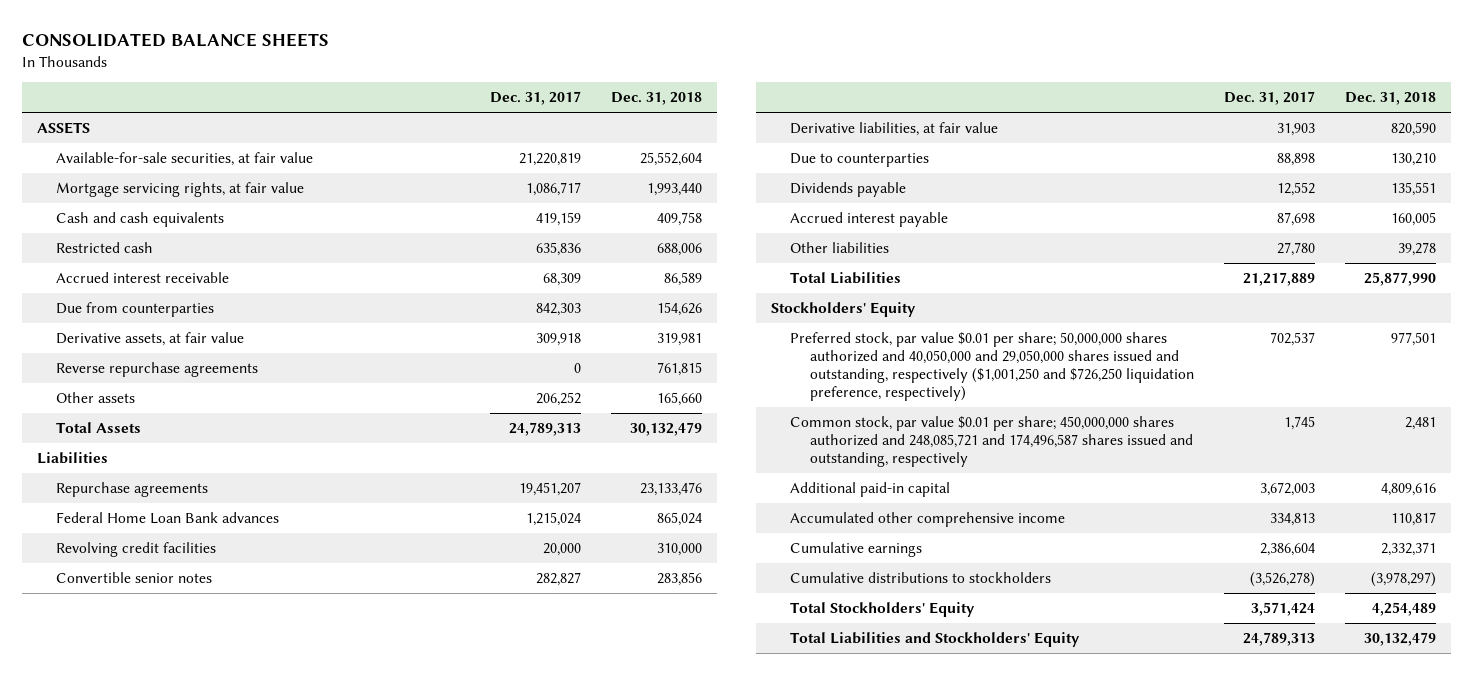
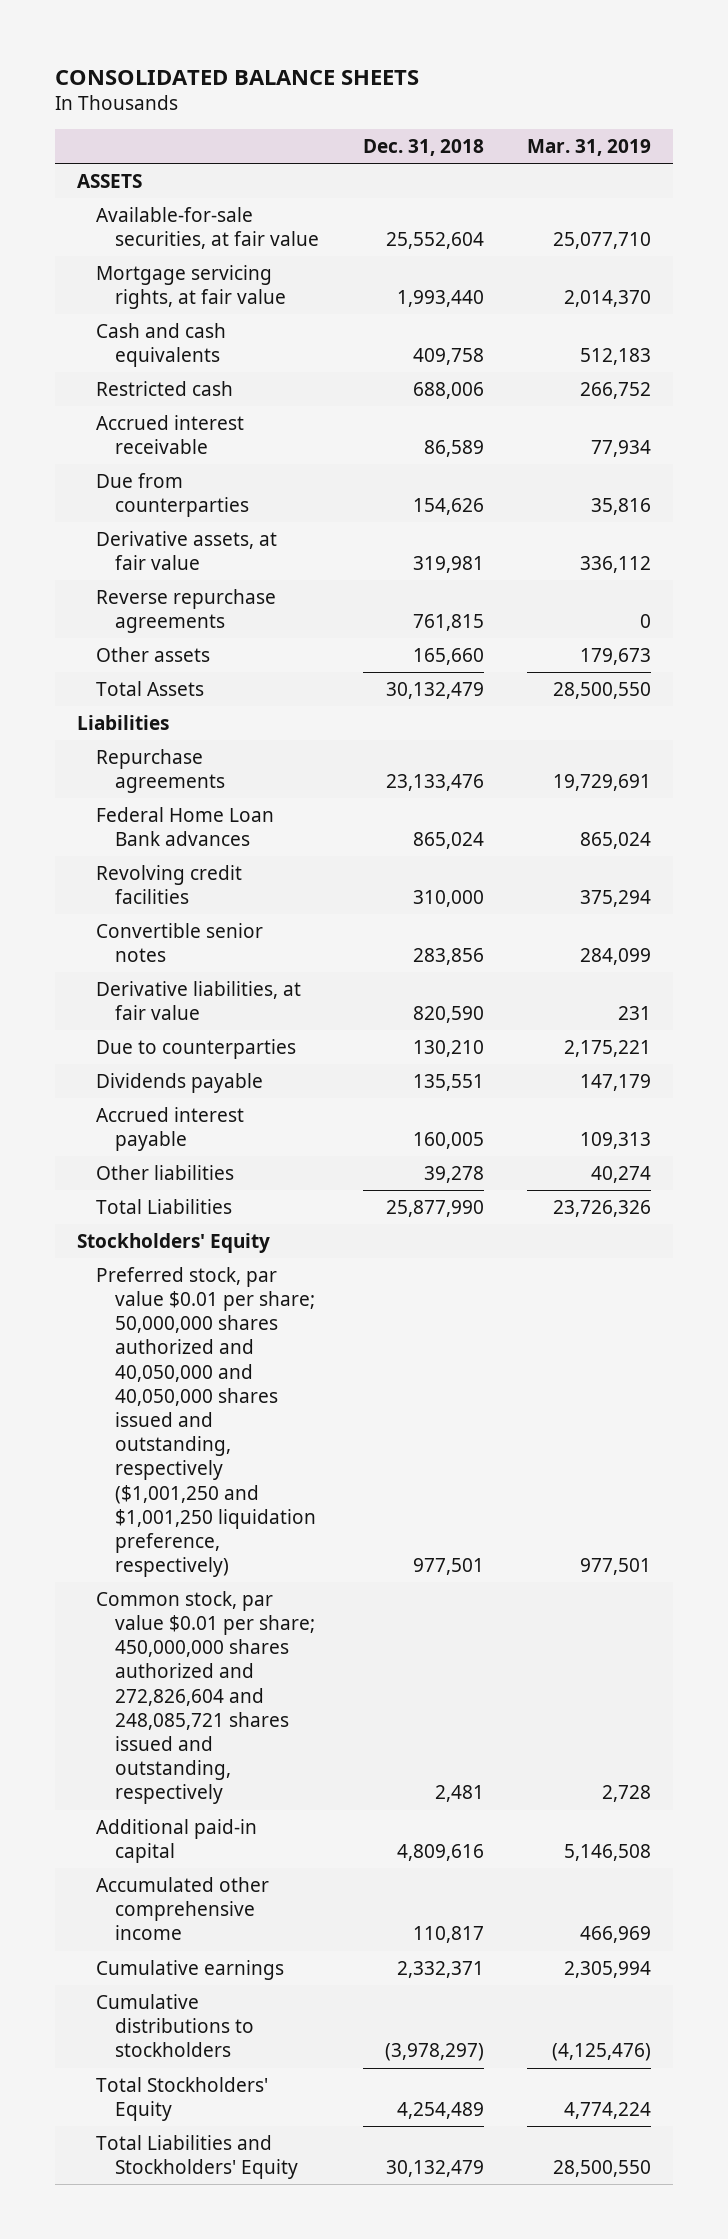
[489,91,581,106] Dec. 31, 2017 -> none
none -> [527,139,652,157] Mar. 31, 2019
[790,332,1194,401] Preferred stock, par value $0.01 per share; 50,000,000 shares authorized and 40,050,000 and 29,050,000 shares issued and outstanding, respectively ($1,001,250 and $726,250 liquidation preference, respectively) -> [96,1266,317,1578] Preferred stock, par value $0.01 per share; 50,000,000 shares authorized and 40,050,000 and 40,050,000 shares issued and outstanding, respectively ($1,001,250 and $1,001,250 liquidation preference, respectively)
[790,416,1193,467] Common stock, par value $0.01 per share; 450,000,000 shares authorized and 248,085,721 and 174,496,587 shares issued and outstanding, respectively -> [96,1590,316,1805] Common stock, par value $0.01 per share; 450,000,000 shares authorized and 272,826,604 and 248,085,721 shares issued and outstanding, respectively

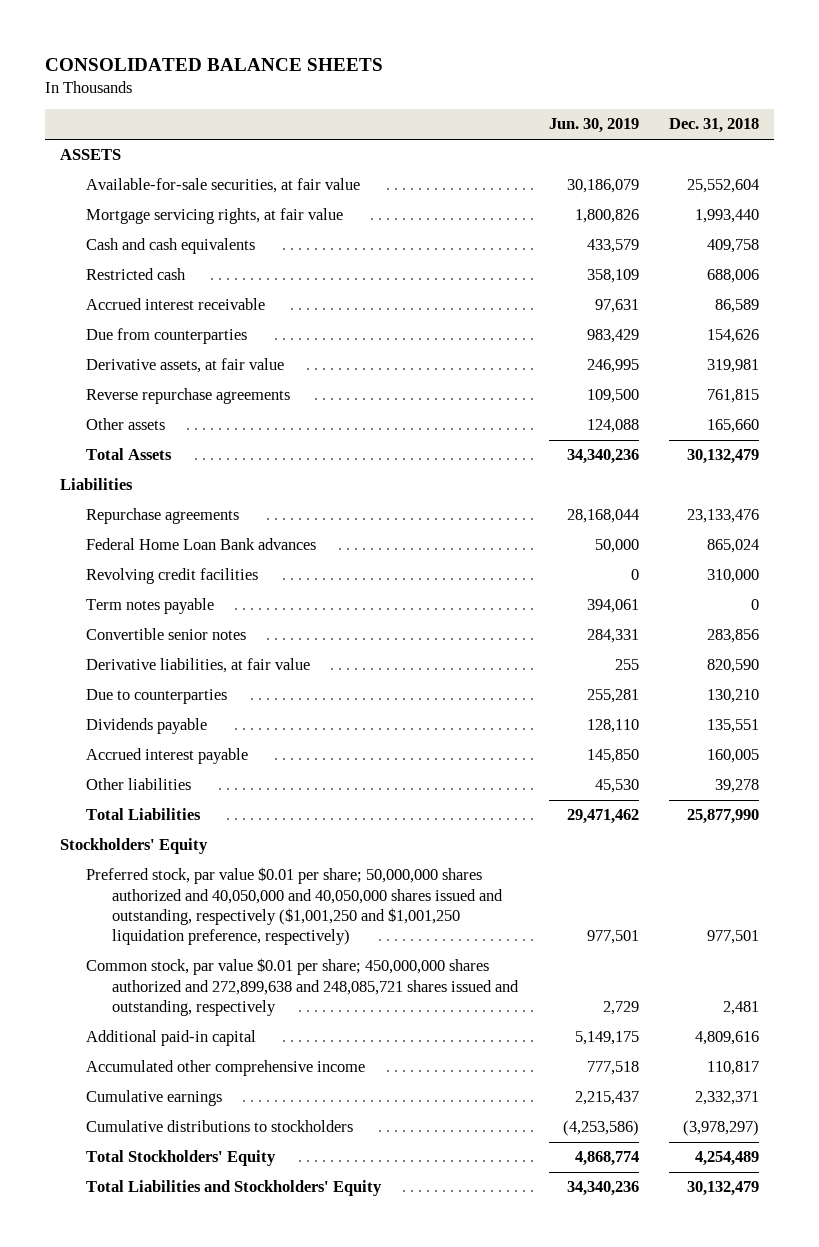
[527,139,652,157] Mar. 31, 2019 -> none
none -> [548,118,639,134] Jun. 30, 2019
none -> [86,598,215,615] Term notes payable
[96,1590,316,1805] Common stock, par value $0.01 per share; 450,000,000 shares authorized and 272,826,604 and 248,085,721 shares issued and outstanding, respectively -> [86,958,520,1017] Common stock, par value $0.01 per share; 450,000,000 shares authorized and 272,899,638 and 248,085,721 shares issued and outstanding, respectively

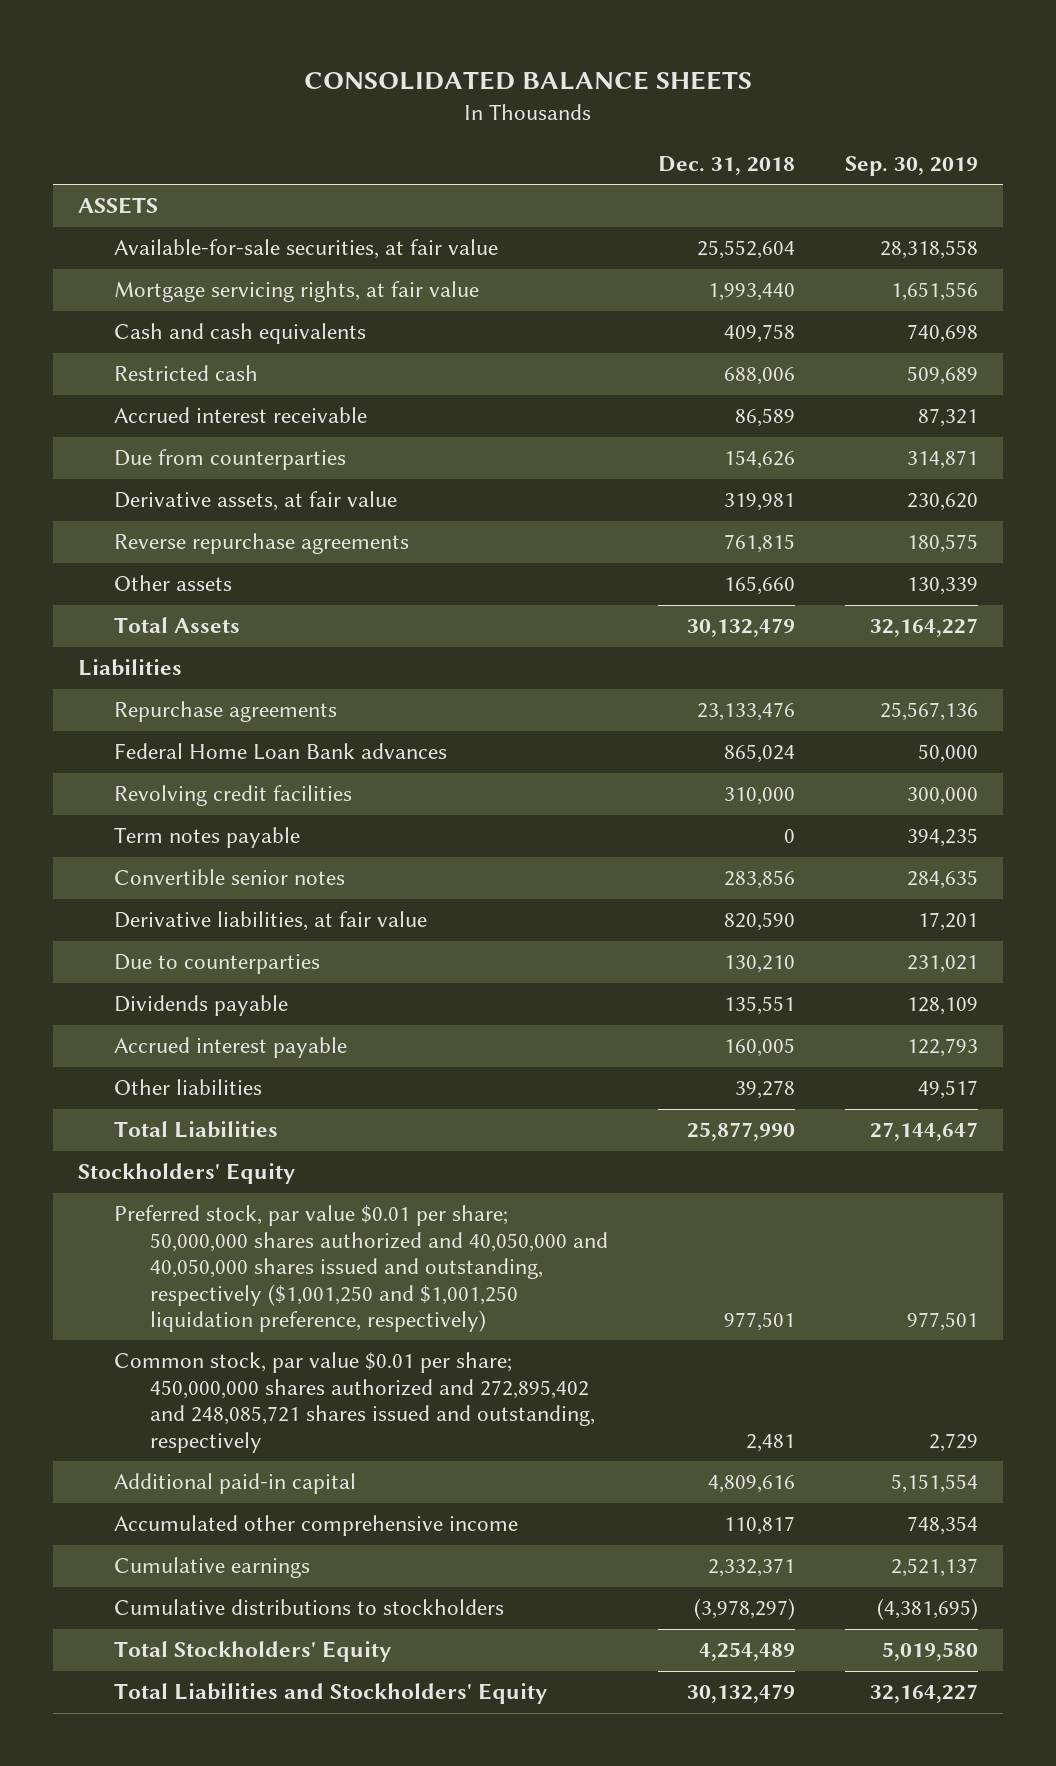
[548,118,639,134] Jun. 30, 2019 -> none
none -> [844,155,978,176] Sep. 30, 2019
[86,958,520,1017] Common stock, par value $0.01 per share; 450,000,000 shares authorized and 272,899,638 and 248,085,721 shares issued and outstanding, respectively -> [113,1352,595,1453] Common stock, par value $0.01 per share; 450,000,000 shares authorized and 272,895,402 and 248,085,721 shares issued and outstanding, respectively

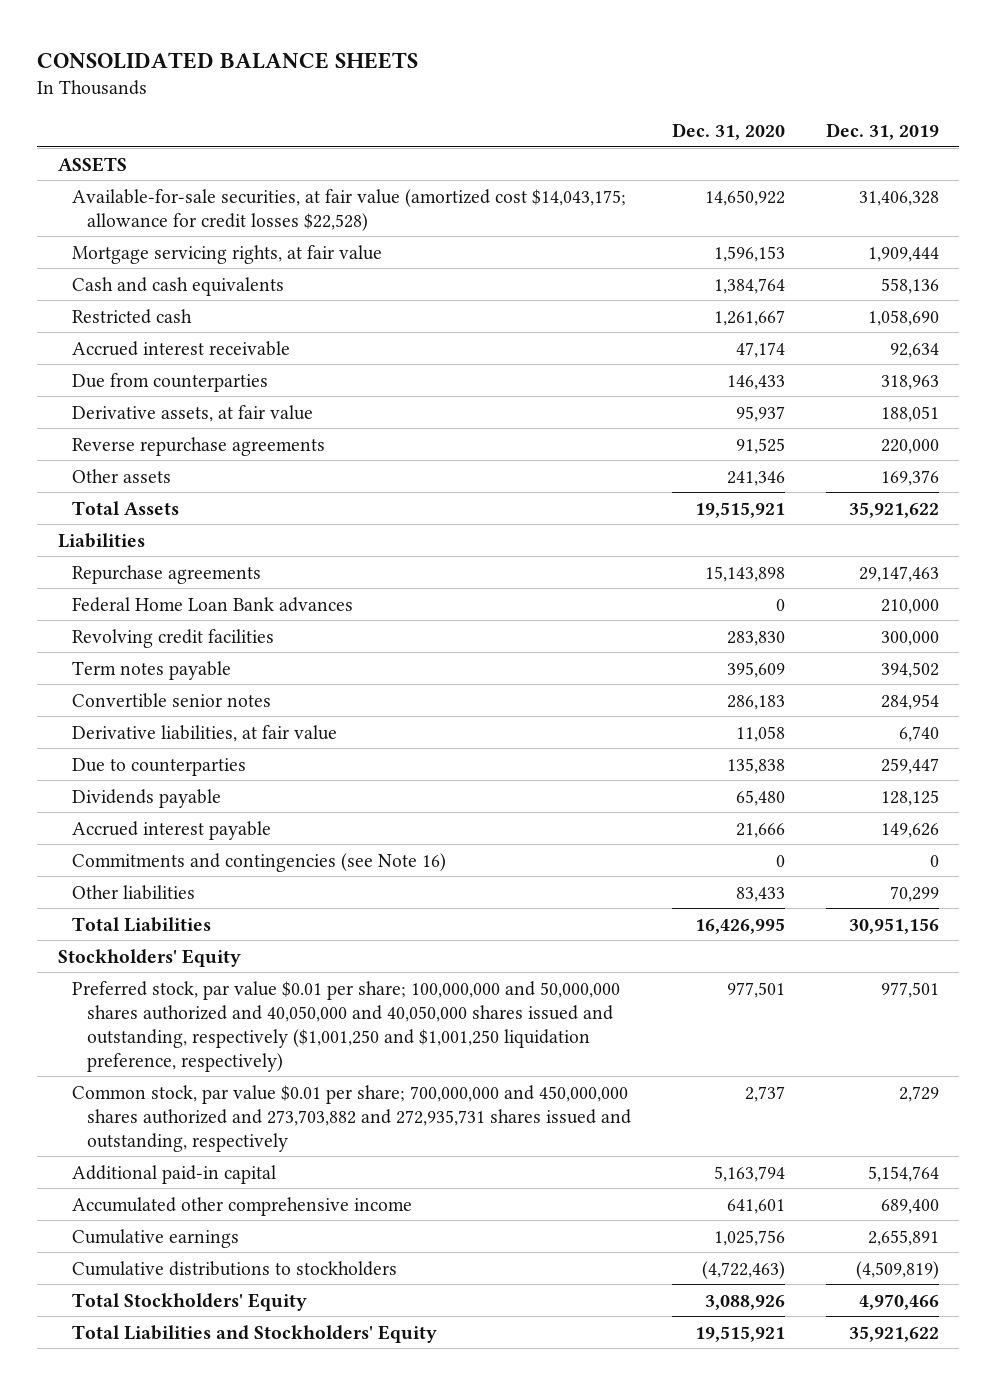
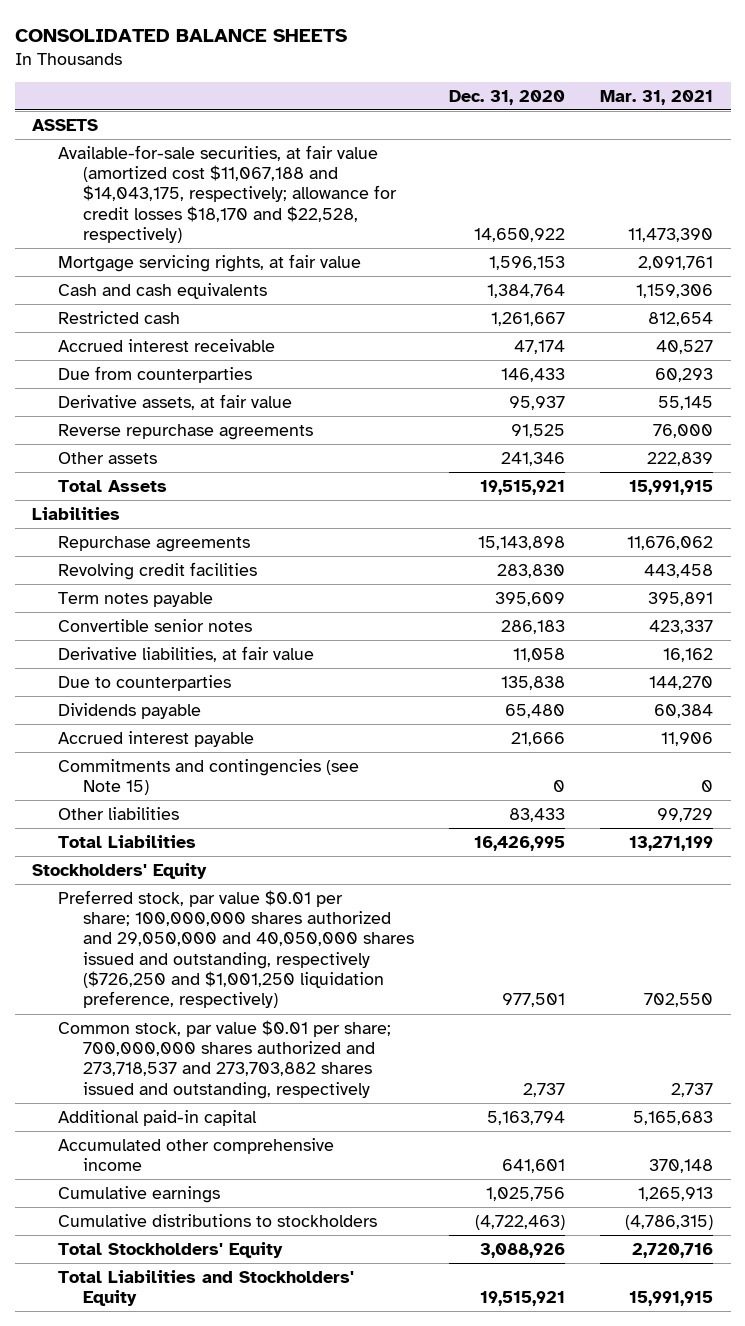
[825,122,939,140] Dec. 31, 2019 -> none
none -> [600,89,714,105] Mar. 31, 2021
[72,188,627,231] Available-for-sale securities, at fair value (amortized cost $14,043,175; allowance for credit losses $22,528) -> [57,144,397,244] Available-for-sale securities, at fair value (amortized cost $11,067,188 and $14,043,175, respectively; allowance for credit losses $18,170 and $22,528, respectively)
[72,596,354,612] Federal Home Loan Bank advances -> none
[72,852,447,872] Commitments and contingencies (see Note 16) -> [57,758,359,796] Commitments and contingencies (see Note 15)
[72,980,621,1072] Preferred stock, par value $0.01 per share; 100,000,000 and 50,000,000 shares authorized and 40,050,000 and 40,050,000 shares issued and outstanding, respectively ($1,001,250 and $1,001,250 liquidation preference, respectively) -> [57,889,414,1009] Preferred stock, par value $0.01 per share; 100,000,000 shares authorized and 29,050,000 and 40,050,000 shares issued and outstanding, respectively ($726,250 and $1,001,250 liquidation preference, respectively)
[72,1084,631,1152] Common stock, par value $0.01 per share; 700,000,000 and 450,000,000 shares authorized and 273,703,882 and 272,935,731 shares issued and outstanding, respectively -> [57,1019,391,1099] Common stock, par value $0.01 per share; 700,000,000 shares authorized and 273,718,537 and 273,703,882 shares issued and outstanding, respectively

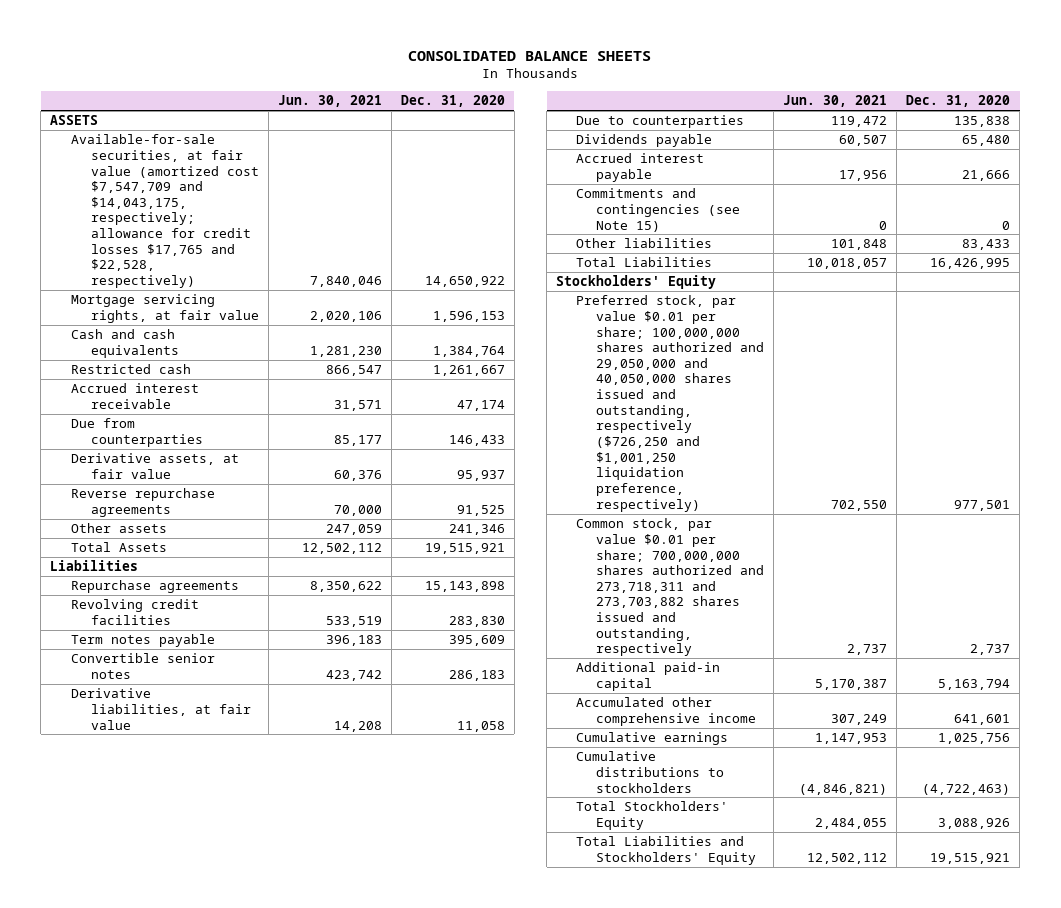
[600,89,714,105] Mar. 31, 2021 -> none
none -> [277,95,382,108] Jun. 30, 2021
[57,144,397,244] Available-for-sale securities, at fair value (amortized cost $11,067,188 and $14,043,175, respectively; allowance for credit losses $18,170 and $22,528, respectively) -> [70,134,259,289] Available-for-sale securities, at fair value (amortized cost $7,547,709 and $14,043,175, respectively; allowance for credit losses $17,765 and $22,528, respectively)
[57,1019,391,1099] Common stock, par value $0.01 per share; 700,000,000 shares authorized and 273,718,537 and 273,703,882 shares issued and outstanding, respectively -> [576,518,765,657] Common stock, par value $0.01 per share; 700,000,000 shares authorized and 273,718,311 and 273,703,882 shares issued and outstanding, respectively

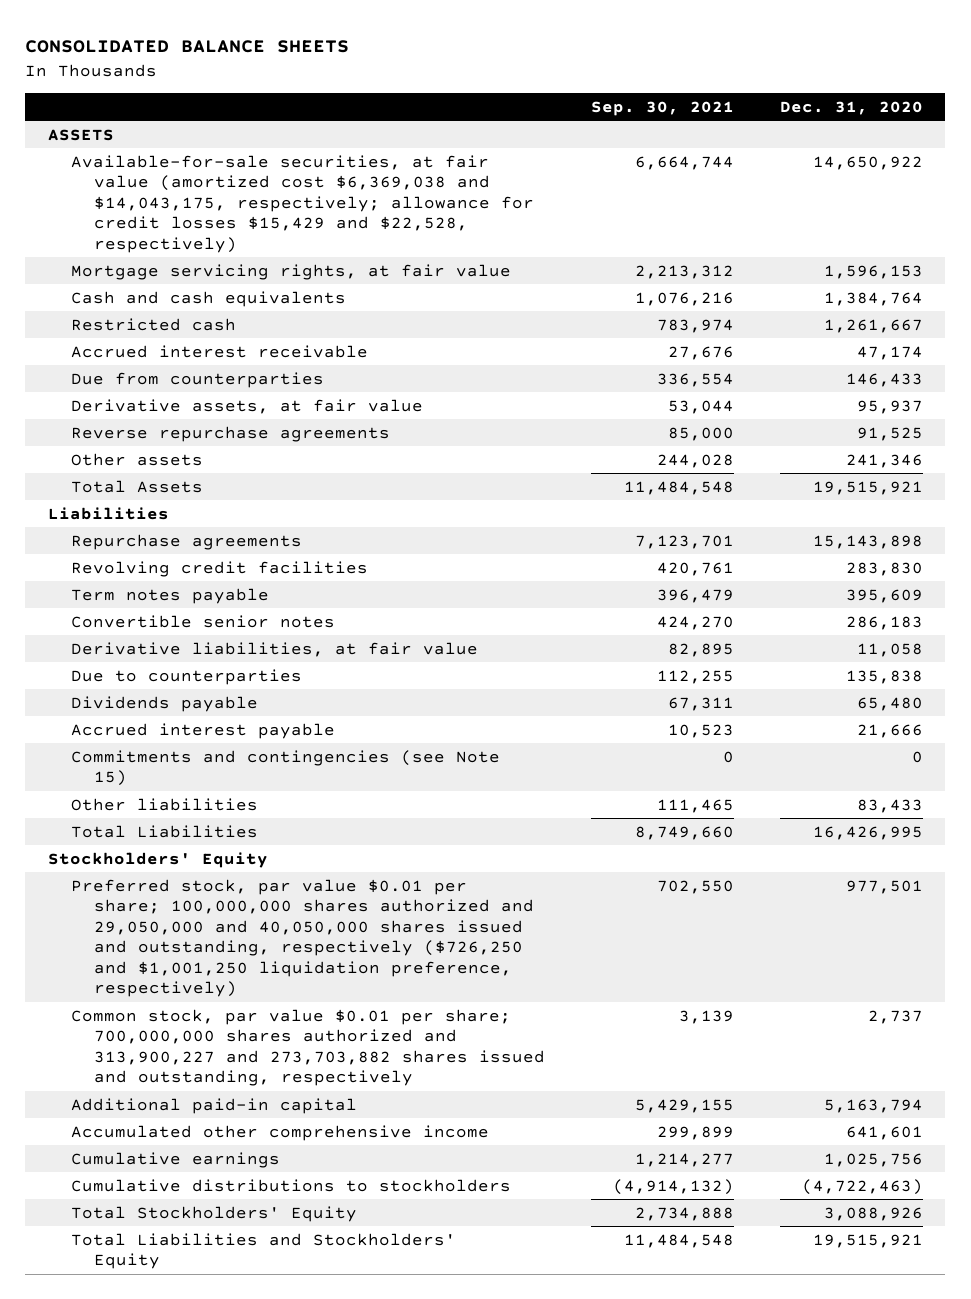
[277,95,382,108] Jun. 30, 2021 -> none
none -> [590,100,734,116] Sep. 30, 2021
[70,134,259,289] Available-for-sale securities, at fair value (amortized cost $7,547,709 and $14,043,175, respectively; allowance for credit losses $17,765 and $22,528, respectively) -> [71,154,534,253] Available-for-sale securities, at fair value (amortized cost $6,369,038 and $14,043,175, respectively; allowance for credit losses $15,429 and $22,528, respectively)
[576,518,765,657] Common stock, par value $0.01 per share; 700,000,000 shares authorized and 273,718,311 and 273,703,882 shares issued and outstanding, respectively -> [71,1008,545,1087] Common stock, par value $0.01 per share; 700,000,000 shares authorized and 313,900,227 and 273,703,882 shares issued and outstanding, respectively

